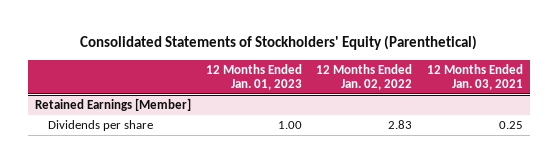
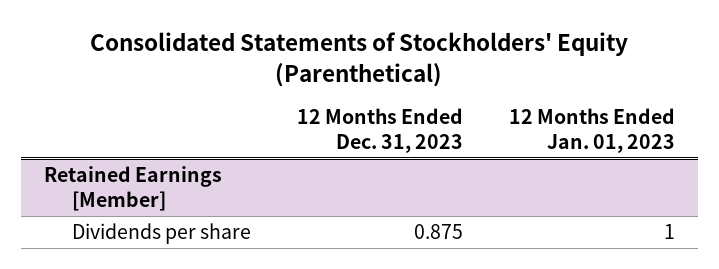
[316,63,413,91] 12 Months Ended Jan. 02, 2022 -> none
[426,63,523,91] 12 Months Ended Jan. 03, 2021 -> none
none -> [296,107,463,153] 12 Months Ended Dec. 31, 2023
[277,120,302,129] 1.00 -> [663,224,675,240] 1

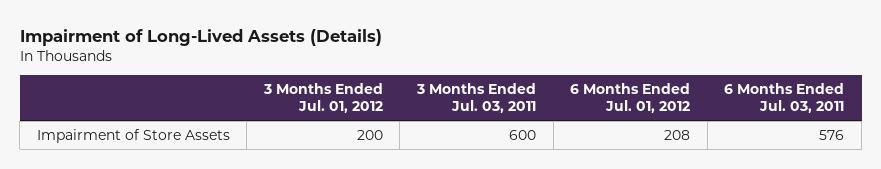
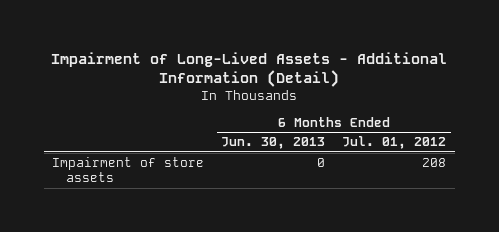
[19,28,382,46] Impairment of Long-Lived Assets (Details) -> [51,51,448,88] Impairment of Long-Lived Assets - Additional Information (Detail)
[262,82,383,114] 3 Months Ended Jul. 01, 2012 -> none
[416,82,537,114] 3 Months Ended Jul. 03, 2011 -> none
[724,82,845,114] 6 Months Ended Jul. 03, 2011 -> none
none -> [221,137,326,150] Jun. 30, 2013
[36,128,230,143] Impairment of Store Assets -> [52,157,205,183] Impairment of store assets

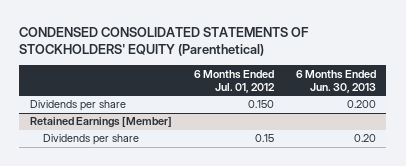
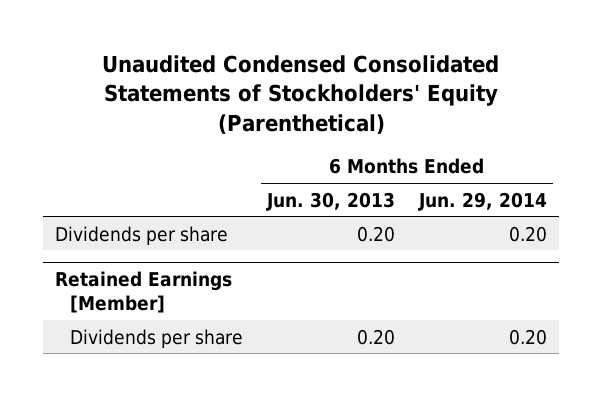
[19,26,310,56] CONDENSED CONSOLIDATED STATEMENTS OF STOCKHOLDERS' EQUITY (Parenthetical) -> [101,54,499,134] Unaudited Condensed Consolidated Statements of Stockholders' Equity (Parenthetical)
[193,69,275,94] 6 Months Ended Jul. 01, 2012 -> none
none -> [418,191,548,211] Jun. 29, 2014
[346,100,376,109] 0.200 -> [357,225,396,242] 0.20

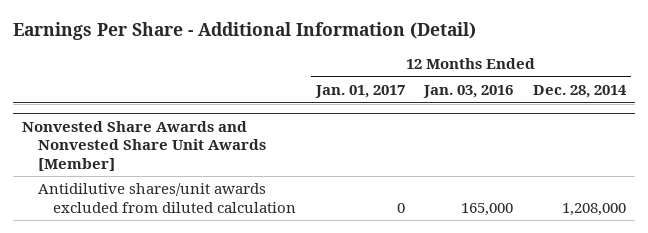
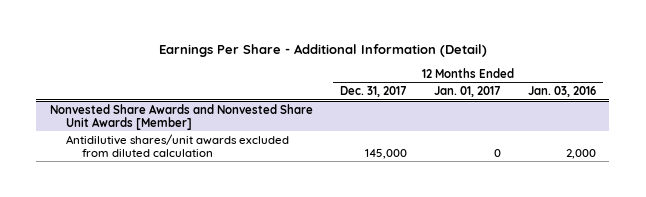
[532,85,627,99] Dec. 28, 2014 -> none
none -> [339,86,407,98] Dec. 31, 2017
[461,202,514,216] 165,000 -> [565,148,596,159] 2,000

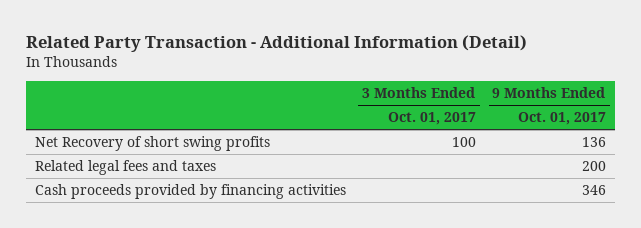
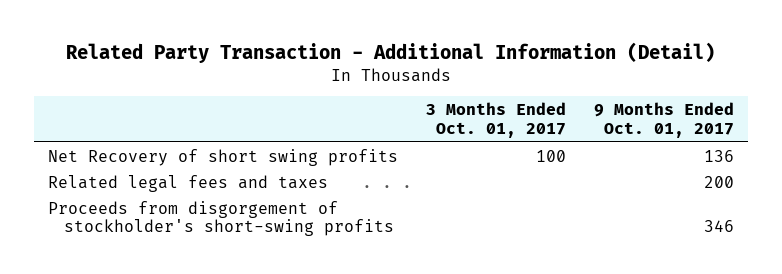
[34,184,346,200] Cash proceeds provided by financing activities -> [48,200,395,237] Proceeds from disgorgement of stockholder's short-swing profits

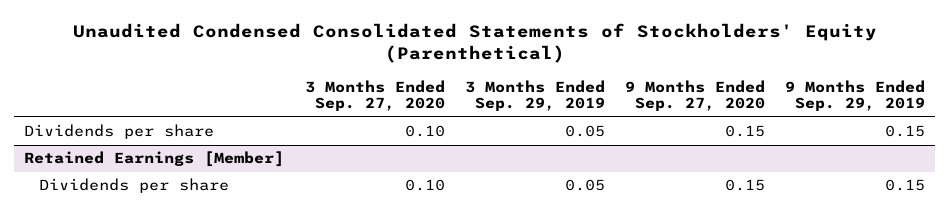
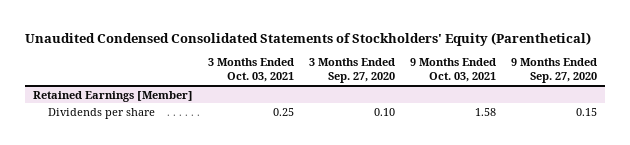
[464,79,605,112] 3 Months Ended Sep. 29, 2019 -> none
[785,79,926,112] 9 Months Ended Sep. 29, 2019 -> none
none -> [207,58,294,83] 3 Months Ended Oct. 03, 2021
none -> [410,58,497,83] 9 Months Ended Oct. 03, 2021
[24,124,215,140] Dividends per share -> none

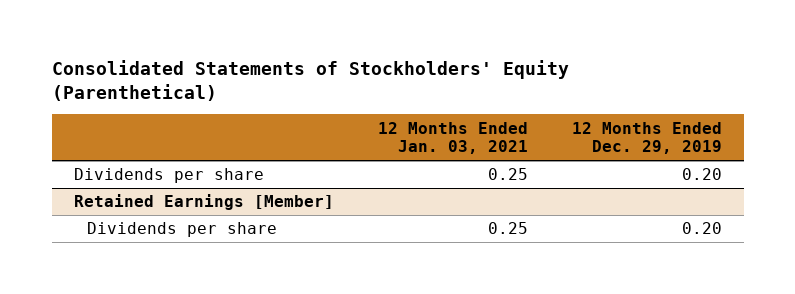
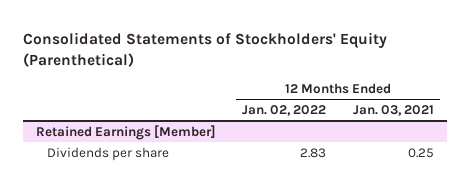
[571,121,722,155] 12 Months Ended Dec. 29, 2019 -> none
none -> [242,104,327,116] Jan. 02, 2022
[73,168,264,184] Dividends per share -> none

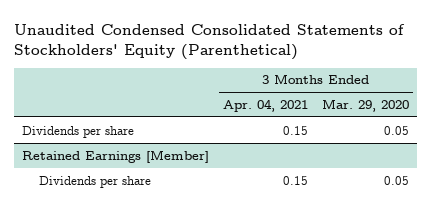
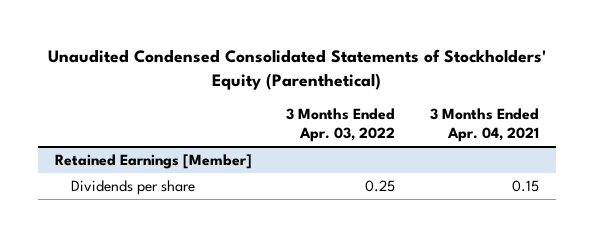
[322,98,410,112] Mar. 29, 2020 -> none
none -> [286,108,396,143] 3 Months Ended Apr. 03, 2022
[21,125,134,138] Dividends per share -> none

